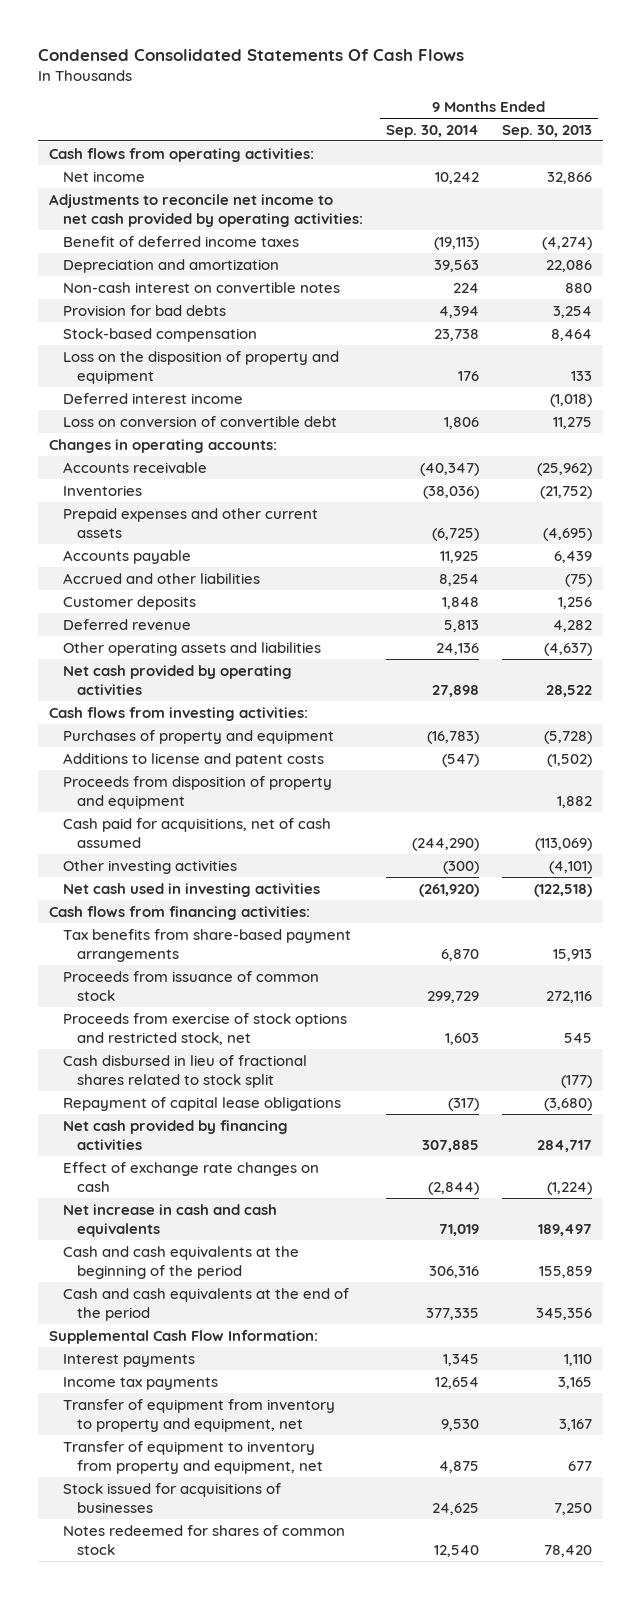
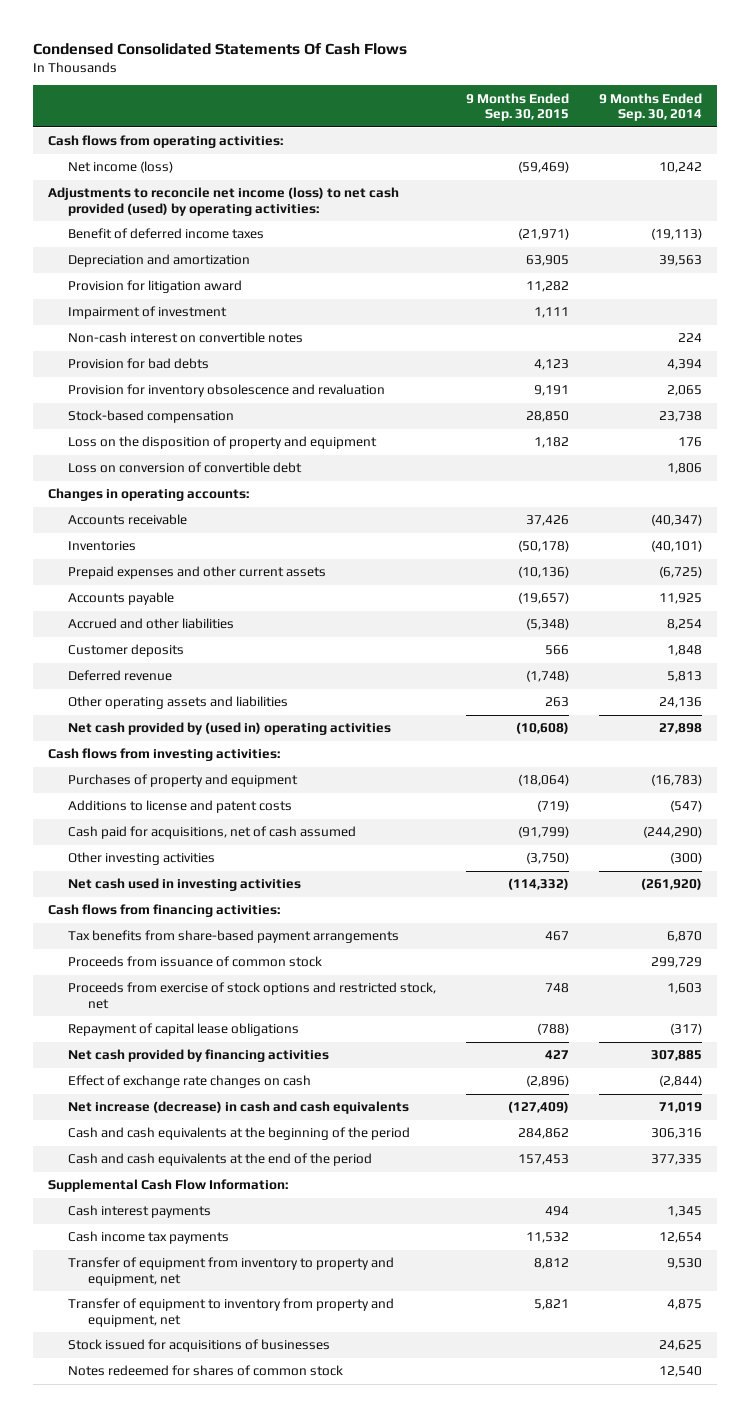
[501,124,592,138] Sep. 30, 2013 -> none
none -> [465,92,569,122] 9 Months Ended Sep. 30, 2015
[62,170,145,182] Net income -> [67,161,173,174] Net income (loss)
[49,193,363,227] Adjustments to reconcile net income to net cash provided by operating activities: -> [47,187,399,216] Adjustments to reconcile net income (loss) to net cash provided (used) by operating activities:
none -> [67,280,242,294] Provision for litigation award
none -> [67,306,227,320] Impairment of investment
none -> [67,384,385,398] Provision for inventory obsolescence and revaluation
[62,392,243,404] Deferred interest income -> none
[422,485,479,499] (38,036) -> [651,540,703,553] (40,101)
[62,664,292,695] Net cash provided by operating activities -> [67,722,391,736] Net cash provided by (used in) operating activities
[62,775,332,809] Proceeds from disposition of property and equipment -> none
[62,1054,307,1088] Cash disbursed in lieu of fractional shares related to stock split -> none
[62,1203,277,1237] Net increase in cash and cash equivalents -> [67,1101,409,1115] Net increase (decrease) in cash and cash equivalents
[62,1353,195,1367] Interest payments -> [67,1205,211,1219] Cash interest payments
[62,1376,218,1390] Income tax payments -> [67,1231,229,1245] Cash income tax payments

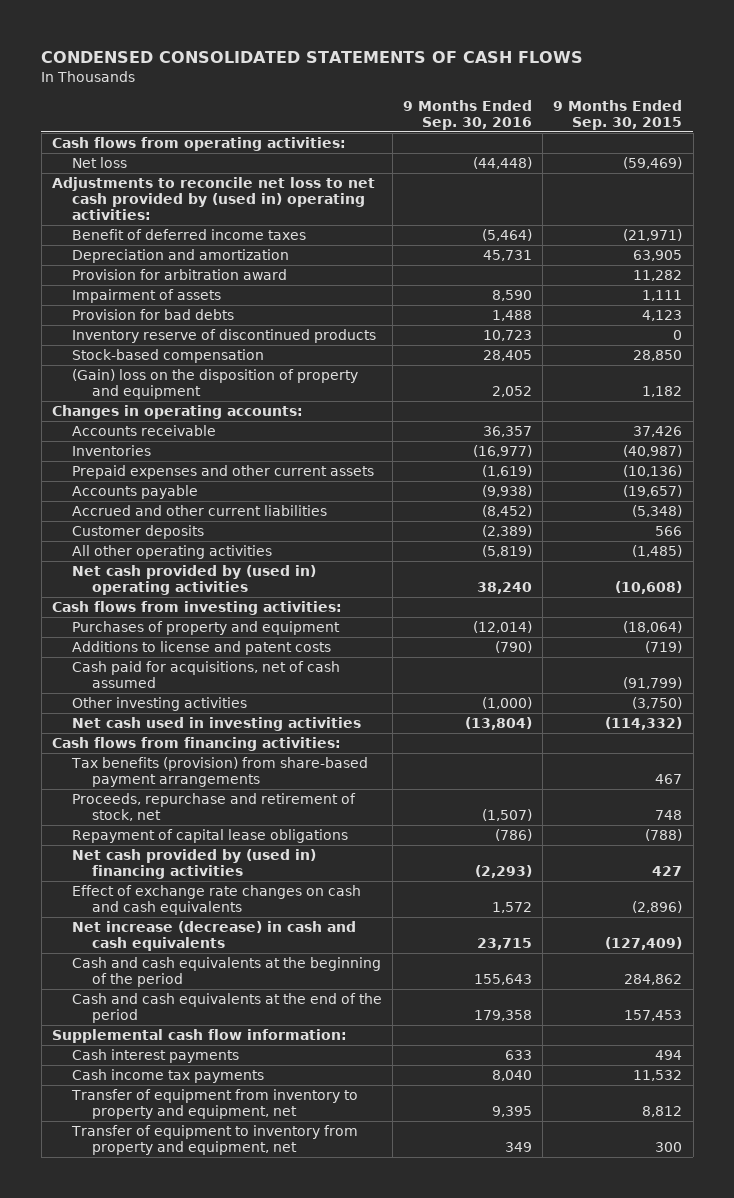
[32,42,407,55] Condensed Consolidated Statements Of Cash Flows -> [41,51,584,64] CONDENSED CONSOLIDATED STATEMENTS OF CASH FLOWS
[599,92,703,122] 9 Months Ended Sep. 30, 2014 -> none
none -> [403,100,533,131] 9 Months Ended Sep. 30, 2016
[67,161,173,174] Net income (loss) -> [71,156,127,168] Net loss
[47,187,399,216] Adjustments to reconcile net income (loss) to net cash provided (used) by operating activities: -> [52,176,376,221] Adjustments to reconcile net loss to net cash provided by (used in) operating activities:
[67,332,303,344] Non-cash interest on convertible notes -> none
[67,280,242,294] Provision for litigation award -> [71,268,287,280] Provision for arbitration award
[67,306,227,320] Impairment of investment -> [71,288,221,303] Impairment of assets
[67,384,385,398] Provision for inventory obsolescence and revaluation -> none
none -> [71,328,376,343] Inventory reserve of discontinued products
[67,462,302,474] Loss on conversion of convertible debt -> none
[67,436,377,450] Loss on the disposition of property and equipment -> [71,368,358,400] (Gain) loss on the disposition of property and equipment
[517,540,569,553] (50,178) -> [623,444,683,457] (40,987)
[67,618,234,630] Accrued and other liabilities -> [71,504,327,516] Accrued and other current liabilities
[67,670,172,682] Deferred revenue -> none
[67,696,288,710] Other operating assets and liabilities -> [71,544,272,559] All other operating activities
[544,697,569,708] 263 -> [632,544,683,557] (1,485)
[67,956,322,968] Proceeds from issuance of common stock -> none
[67,930,399,944] Tax benefits from share-based payment arrangements -> [70,756,368,788] Tax benefits (provision) from share-based payment arrangements
[67,982,436,1009] Proceeds from exercise of stock options and restricted stock, net -> [71,792,356,822] Proceeds, repurchase and retirement of stock, net
[67,1049,329,1063] Net cash provided by financing activities -> [71,848,316,880] Net cash provided by (used in) financing activities
[67,1075,311,1089] Effect of exchange rate changes on cash -> [71,884,361,916] Effect of exchange rate changes on cash and cash equivalents
[47,1179,288,1193] Supplemental Cash Flow Information: -> [52,1028,348,1043] Supplemental cash flow information:
[67,1339,330,1353] Stock issued for acquisitions of businesses -> none
[67,1365,343,1377] Notes redeemed for shares of common stock -> none
[533,1299,569,1311] 5,821 -> [655,1142,683,1153] 300

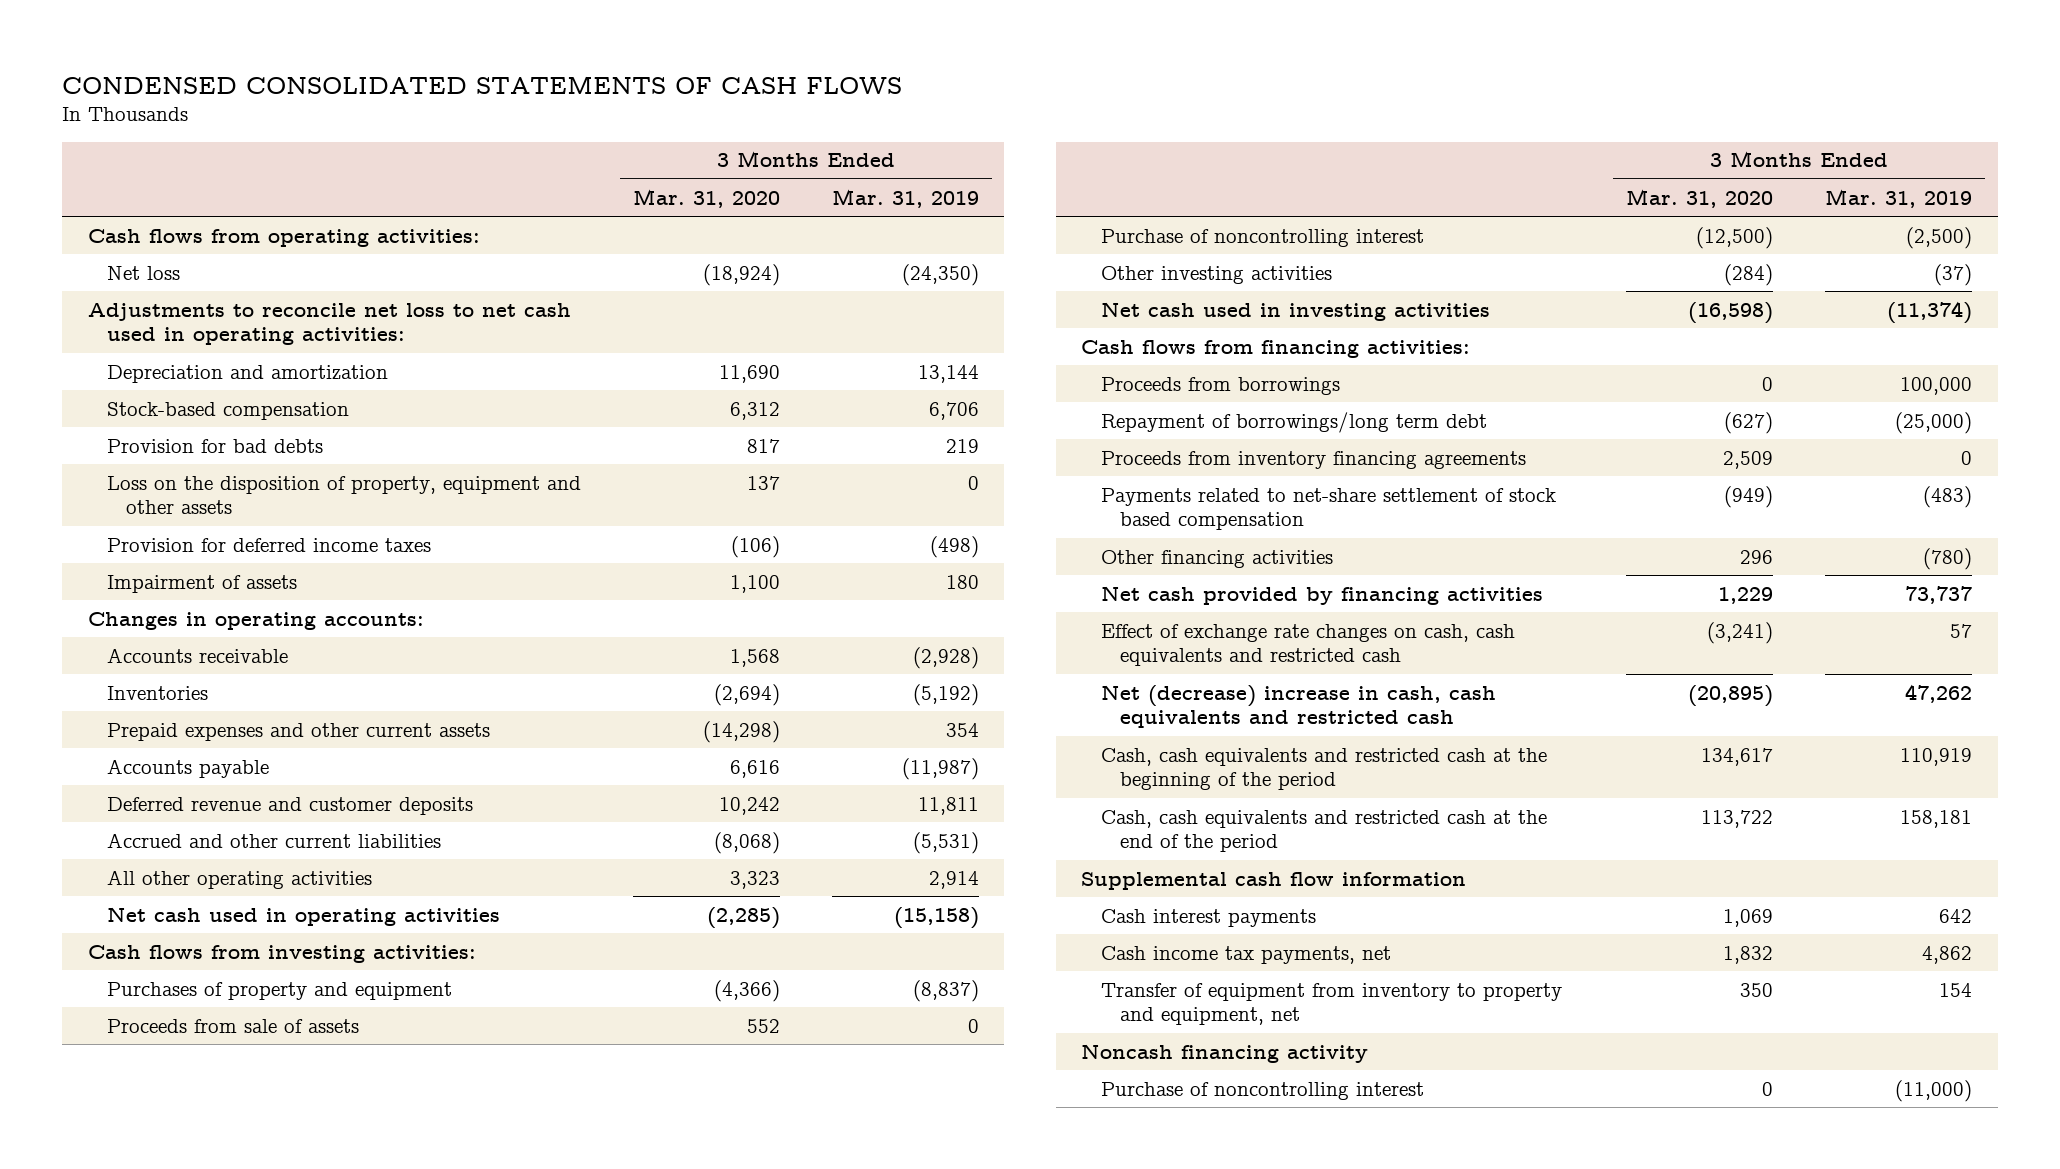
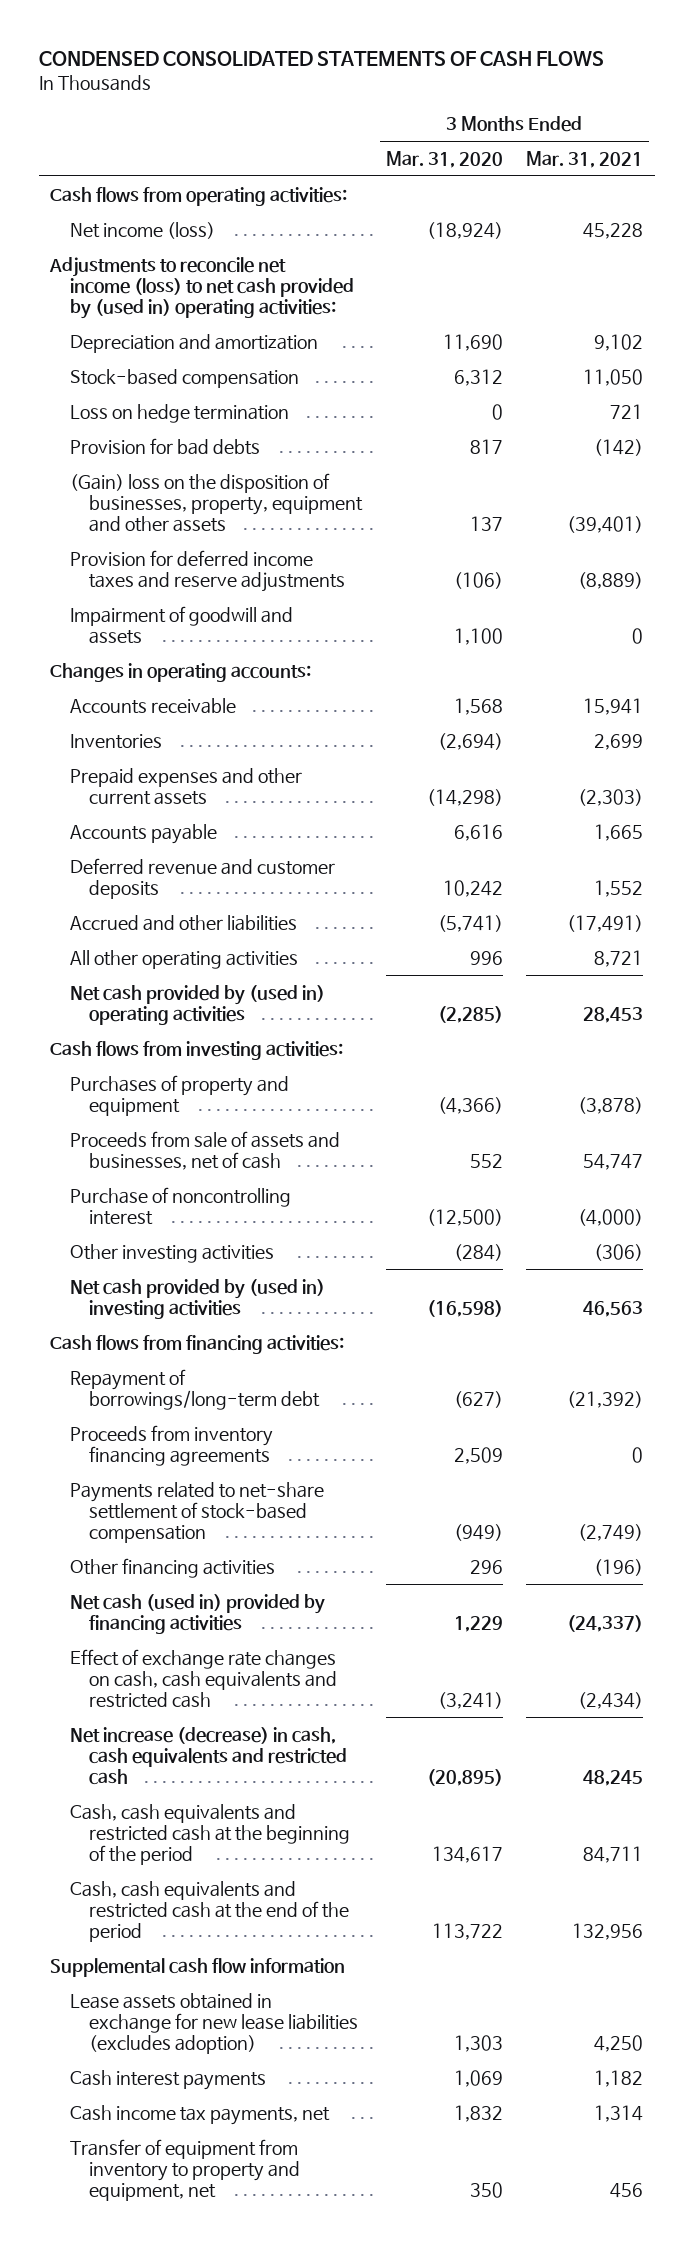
[831,188,979,208] Mar. 31, 2019 -> none
none -> [526,150,644,168] Mar. 31, 2021
[107,265,181,280] Net loss -> [69,221,215,239] Net income (loss)
[87,302,571,346] Adjustments to reconcile net loss to net cash used in operating activities: -> [49,256,354,319] Adjustments to reconcile net income (loss) to net cash provided by (used in) operating activities:
none -> [69,403,289,423] Loss on hedge termination
[107,475,582,515] Loss on the disposition of property, equipment and other assets -> [69,472,364,532] (Gain) loss on the disposition of businesses, property, equipment and other assets
[107,537,432,552] Provision for deferred income taxes -> [69,549,346,592] Provision for deferred income taxes and reserve adjustments
[107,574,298,593] Impairment of assets -> [69,605,293,644] Impairment of goodwill and assets
[107,832,442,848] Accrued and other current liabilities -> [69,914,297,931] Accrued and other liabilities
[713,831,780,854] (8,068) -> [437,914,503,932] (5,741)
[729,870,780,889] 3,323 -> [469,950,503,965] 996
[107,906,501,926] Net cash used in operating activities -> [69,984,325,1025] Net cash provided by (used in) operating activities
[107,1018,360,1033] Proceeds from sale of assets -> [69,1130,340,1170] Proceeds from sale of assets and businesses, net of cash
[1100,301,1490,321] Net cash used in investing activities -> [69,1278,325,1319] Net cash provided by (used in) investing activities
[1100,376,1340,395] Proceeds from borrowings -> none
[1100,411,1487,433] Repayment of borrowings/long term debt -> [69,1368,321,1410] Repayment of borrowings/long-term debt
[1100,487,1556,531] Payments related to net-share settlement of stock based compensation -> [69,1481,324,1543] Payments related to net-share settlement of stock-based compensation
[1100,585,1543,605] Net cash provided by financing activities -> [69,1593,325,1634] Net cash (used in) provided by financing activities
[1100,684,1496,729] Net (decrease) increase in cash, cash equivalents and restricted cash -> [69,1726,348,1785] Net increase (decrease) in cash, cash equivalents and restricted cash
none -> [69,1992,359,2054] Lease assets obtained in exchange for new lease liabilities (excludes adoption)
[1081,1043,1369,1063] Noncash financing activity -> none
[1100,1081,1424,1100] Purchase of noncontrolling interest -> none

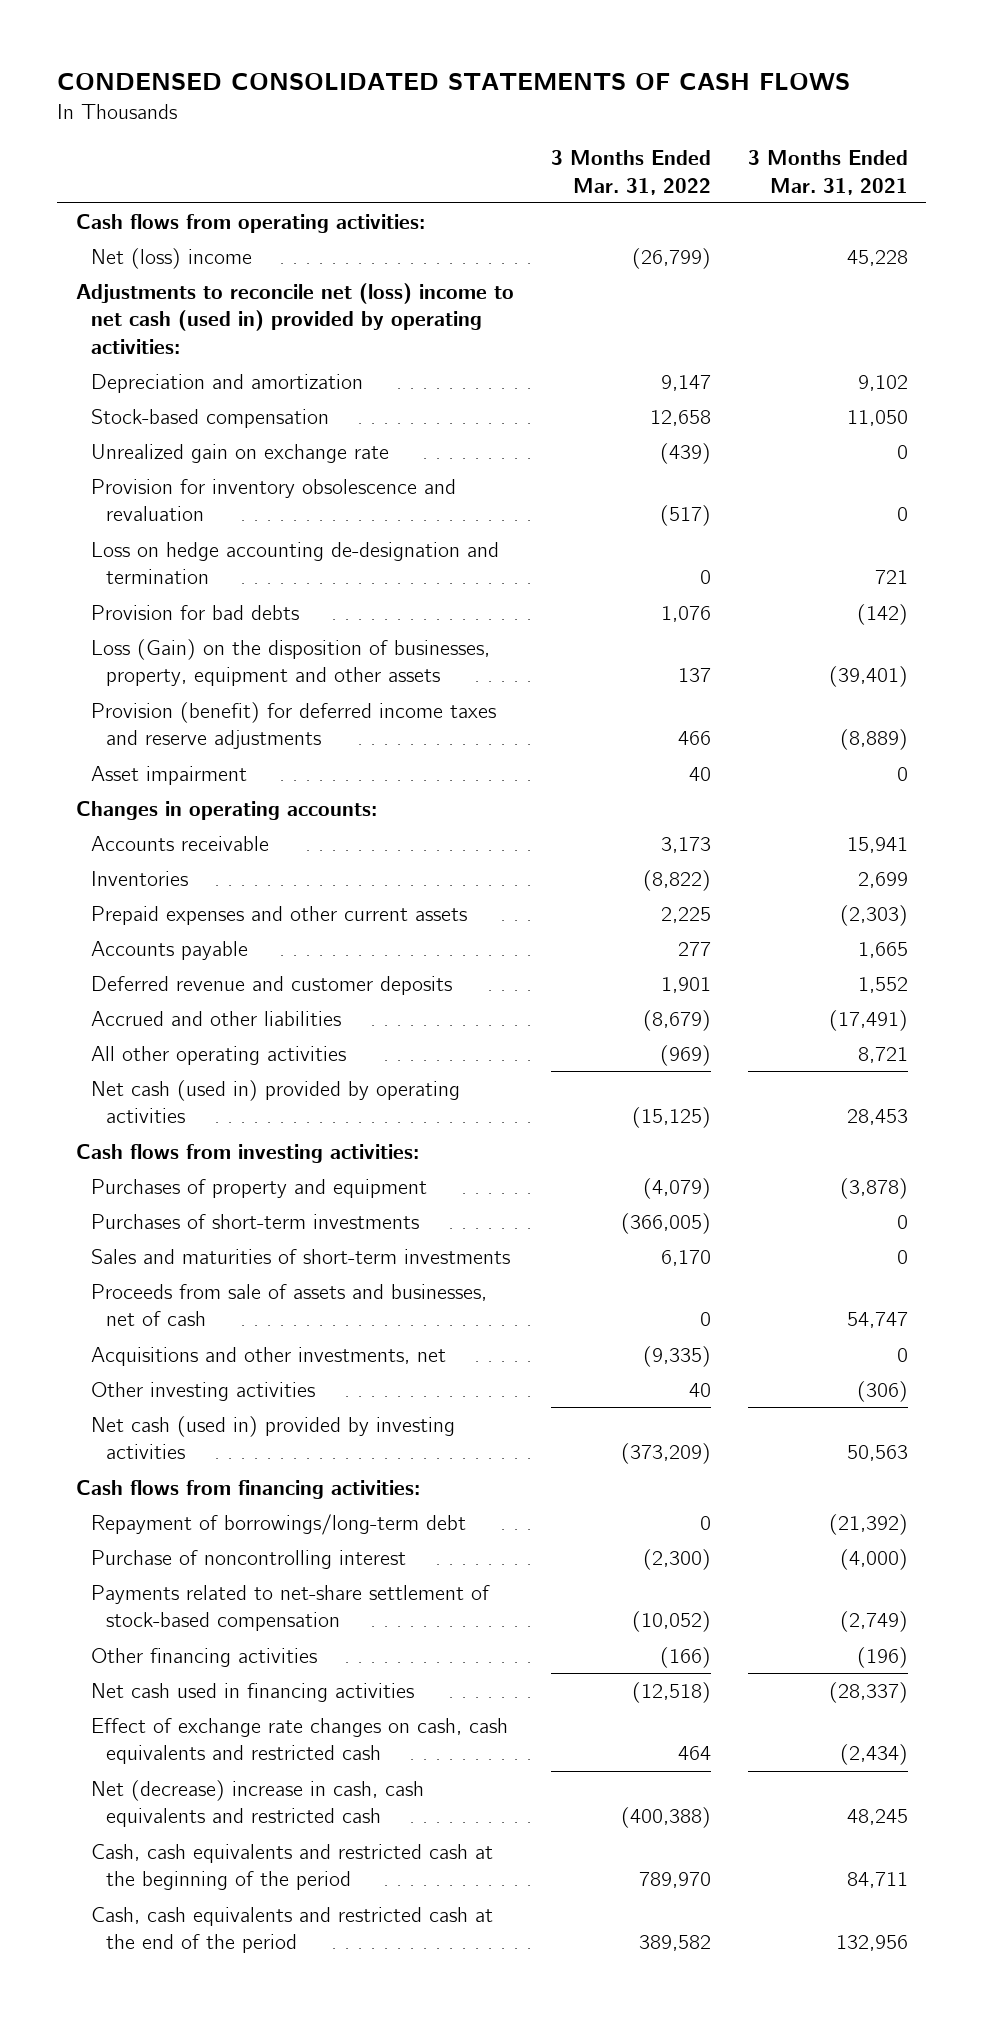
[385,150,503,168] Mar. 31, 2020 -> none
none -> [550,150,711,195] 3 Months Ended Mar. 31, 2022
[69,221,215,239] Net income (loss) -> [91,247,253,269] Net (loss) income
[49,256,354,319] Adjustments to reconcile net income (loss) to net cash provided by (used in) operating activities: -> [75,282,514,354] Adjustments to reconcile net (loss) income to net cash (used in) provided by operating activities:
none -> [91,443,390,463] Unrealized gain on exchange rate
none -> [91,478,457,522] Provision for inventory obsolescence and revaluation
[69,403,289,423] Loss on hedge termination -> [91,541,500,585] Loss on hedge accounting de-designation and termination
[69,472,364,532] (Gain) loss on the disposition of businesses, property, equipment and other assets -> [91,638,491,687] Loss (Gain) on the disposition of businesses, property, equipment and other assets
[69,549,346,592] Provision for deferred income taxes and reserve adjustments -> [91,701,497,750] Provision (benefit) for deferred income taxes and reserve adjustments
[69,605,293,644] Impairment of goodwill and assets -> [91,765,248,785] Asset impairment
[69,984,325,1025] Net cash provided by (used in) operating activities -> [91,1079,461,1124] Net cash (used in) provided by operating activities
none -> [91,1213,420,1229] Purchases of short-term investments
none -> [91,1248,511,1264] Sales and maturities of short-term investments
none -> [91,1346,447,1366] Acquisitions and other investments, net
[69,1278,325,1319] Net cash provided by (used in) investing activities -> [91,1415,456,1460] Net cash (used in) provided by investing activities
[583,1300,644,1317] 46,563 -> [846,1445,908,1462] 50,563
[69,1424,273,1466] Proceeds from inventory financing agreements -> none
[69,1186,291,1225] Purchase of noncontrolling interest -> [91,1549,407,1569] Purchase of noncontrolling interest
[69,1593,325,1634] Net cash (used in) provided by financing activities -> [91,1682,415,1702] Net cash used in financing activities
[567,1614,644,1632] (24,337) -> [828,1681,908,1703] (28,337)
[69,1726,348,1785] Net increase (decrease) in cash, cash equivalents and restricted cash -> [91,1779,425,1828] Net (decrease) increase in cash, cash equivalents and restricted cash
[50,1957,346,1977] Supplemental cash flow information -> none
[69,1992,359,2054] Lease assets obtained in exchange for new lease liabilities (excludes adoption) -> none
[69,2069,266,2090] Cash interest payments -> none
[69,2104,330,2125] Cash income tax payments, net -> none
[69,2138,301,2201] Transfer of equipment from inventory to property and equipment, net -> none

